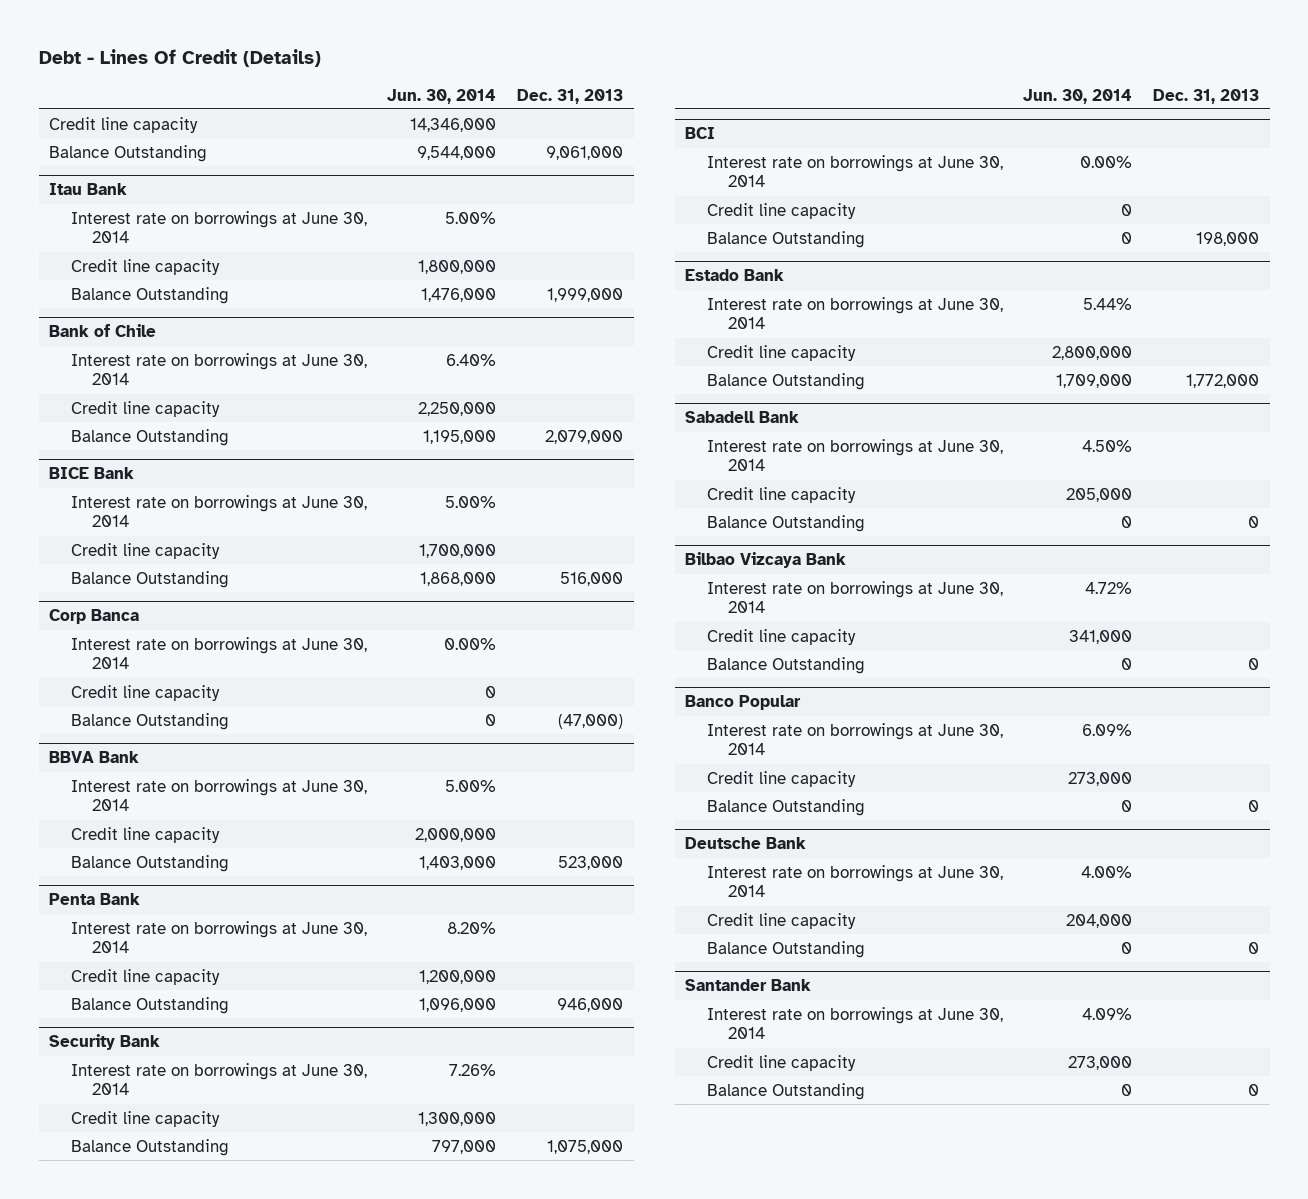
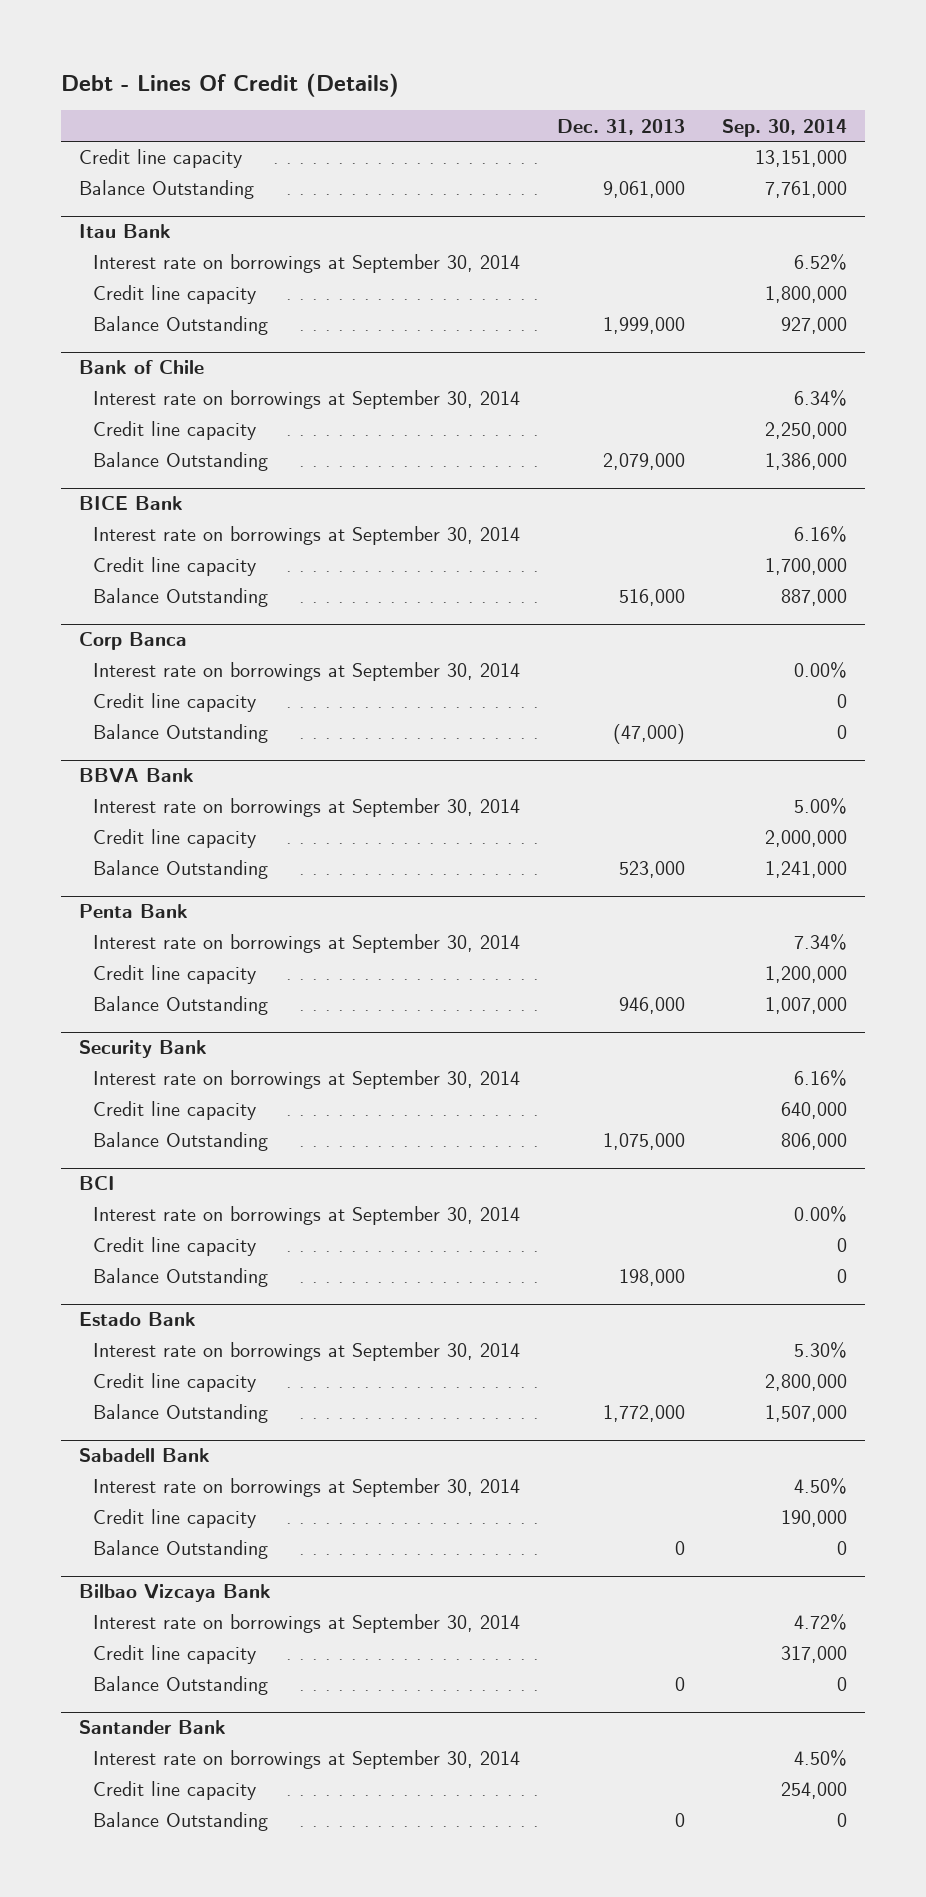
[387,88,497,104] Jun. 30, 2014 -> none
none -> [721,118,847,137] Sep. 30, 2014
[70,210,367,244] Interest rate on borrowings at June 30, 2014 -> [93,254,521,274] Interest rate on borrowings at September 30, 2014
[70,352,367,386] Interest rate on borrowings at June 30, 2014 -> [93,390,521,410] Interest rate on borrowings at September 30, 2014
[70,494,367,528] Interest rate on borrowings at June 30, 2014 -> [93,526,521,546] Interest rate on borrowings at September 30, 2014
[70,636,367,670] Interest rate on borrowings at June 30, 2014 -> [93,662,521,682] Interest rate on borrowings at September 30, 2014
[70,778,367,812] Interest rate on borrowings at June 30, 2014 -> [93,798,521,818] Interest rate on borrowings at September 30, 2014
[70,920,367,954] Interest rate on borrowings at June 30, 2014 -> [93,934,521,954] Interest rate on borrowings at September 30, 2014
[70,1062,367,1096] Interest rate on borrowings at June 30, 2014 -> [93,1070,521,1090] Interest rate on borrowings at September 30, 2014
[706,154,1003,188] Interest rate on borrowings at June 30, 2014 -> [93,1206,521,1226] Interest rate on borrowings at September 30, 2014
[706,296,1003,330] Interest rate on borrowings at June 30, 2014 -> [93,1342,521,1362] Interest rate on borrowings at September 30, 2014
[706,438,1003,472] Interest rate on borrowings at June 30, 2014 -> [93,1478,521,1498] Interest rate on borrowings at September 30, 2014
[706,580,1003,614] Interest rate on borrowings at June 30, 2014 -> [93,1614,521,1634] Interest rate on borrowings at September 30, 2014
[685,695,802,711] Banco Popular -> none
[706,722,1003,756] Interest rate on borrowings at June 30, 2014 -> none
[706,770,856,787] Credit line capacity -> none
[706,798,865,816] Balance Outstanding -> none
[685,837,807,850] Deutsche Bank -> none
[706,864,1003,898] Interest rate on borrowings at June 30, 2014 -> none
[706,912,856,929] Credit line capacity -> none
[706,940,865,958] Balance Outstanding -> none
[706,1006,1003,1040] Interest rate on borrowings at June 30, 2014 -> [93,1750,521,1770] Interest rate on borrowings at September 30, 2014

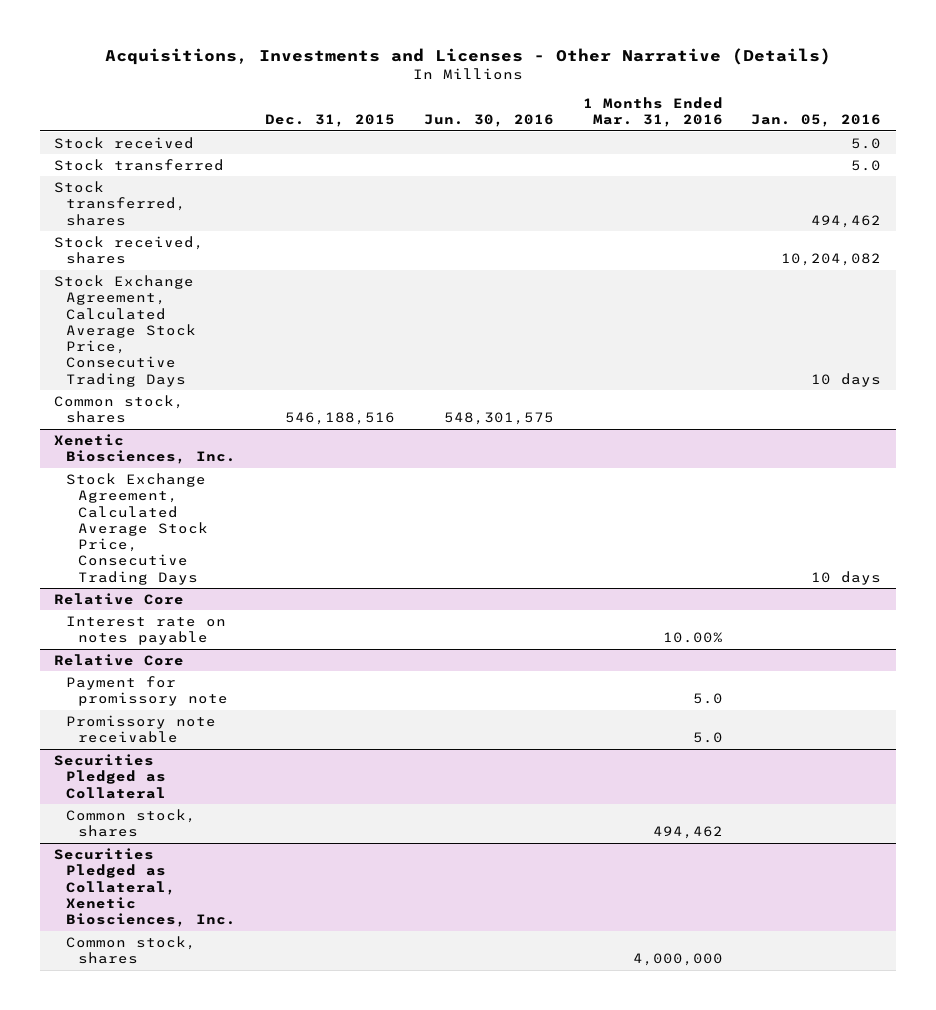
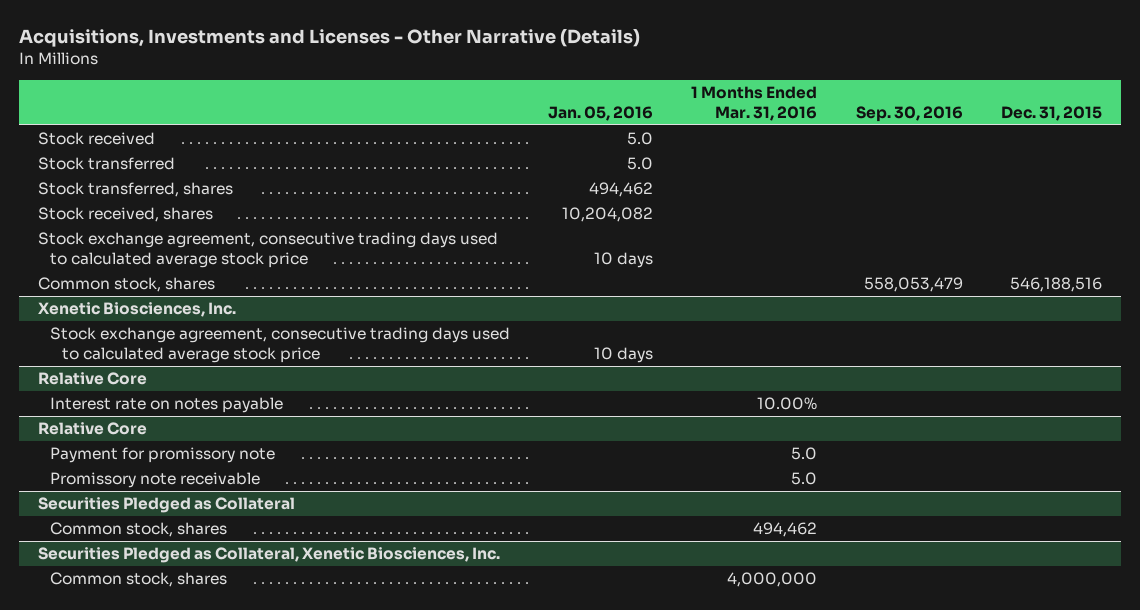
[423,114,554,128] Jun. 30, 2016 -> none
none -> [855,105,963,122] Sep. 30, 2016
[54,274,197,387] Stock Exchange Agreement, Calculated Average Stock Price, Consecutive Trading Days -> [37,232,498,268] Stock exchange agreement, consecutive trading days used to calculated average stock price
[66,472,209,585] Stock Exchange Agreement, Calculated Average Stock Price, Consecutive Trading Days -> [49,327,510,363] Stock exchange agreement, consecutive trading days used to calculated average stock price

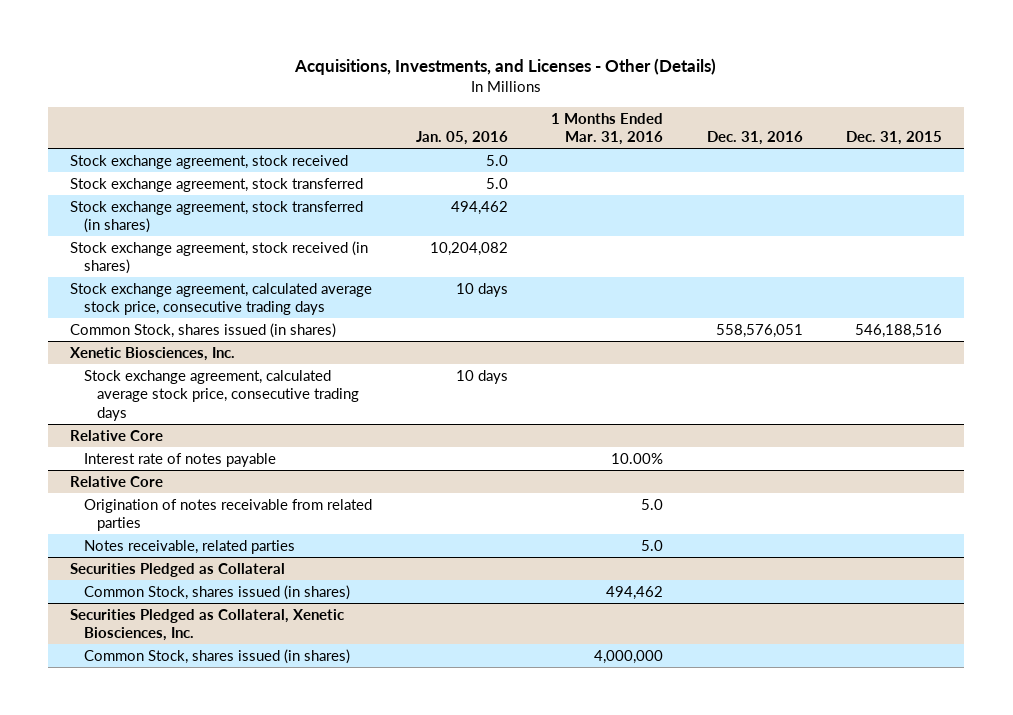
[18,29,640,48] Acquisitions, Investments and Licenses - Other Narrative (Details) -> [294,57,717,75] Acquisitions, Investments, and Licenses - Other (Details)
[855,105,963,122] Sep. 30, 2016 -> none
none -> [706,131,803,146] Dec. 31, 2016
[37,132,155,146] Stock received -> [70,154,349,169] Stock exchange agreement, stock received
[37,157,175,171] Stock transferred -> [70,177,364,192] Stock exchange agreement, stock transferred
[37,182,233,198] Stock transferred, shares -> [70,200,364,234] Stock exchange agreement, stock transferred (in shares)
[37,207,213,223] Stock received, shares -> [70,240,369,275] Stock exchange agreement, stock received (in shares)
[37,232,498,268] Stock exchange agreement, consecutive trading days used to calculated average stock price -> [70,282,373,316] Stock exchange agreement, calculated average stock price, consecutive trading days
[37,277,215,293] Common stock, shares -> [70,322,337,338] Common Stock, shares issued (in shares)
[49,327,510,363] Stock exchange agreement, consecutive trading days used to calculated average stock price -> [83,369,360,421] Stock exchange agreement, calculated average stock price, consecutive trading days
[49,397,283,414] Interest rate on notes payable -> [83,452,276,467] Interest rate of notes payable
[49,447,275,464] Payment for promissory note -> [83,498,372,532] Origination of notes receivable from related parties
[49,472,260,489] Promissory note receivable -> [83,539,295,554] Notes receivable, related parties
[49,522,227,538] Common stock, shares -> [83,584,350,600] Common Stock, shares issued (in shares)
[49,572,227,588] Common stock, shares -> [83,648,350,664] Common Stock, shares issued (in shares)

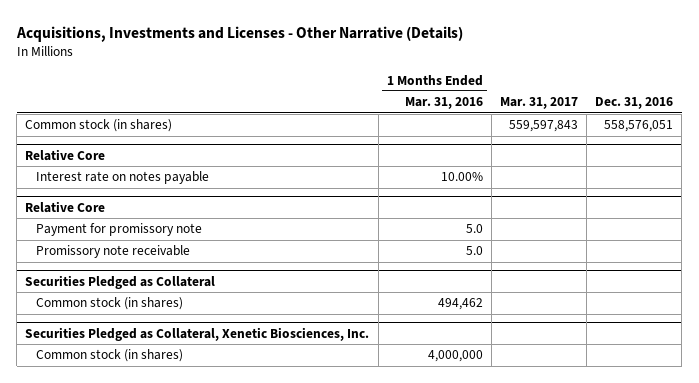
[294,57,717,75] Acquisitions, Investments, and Licenses - Other (Details) -> [15,25,463,42] Acquisitions, Investments and Licenses - Other Narrative (Details)
[415,131,508,146] Jan. 05, 2016 -> none
[846,131,943,146] Dec. 31, 2015 -> none
none -> [499,97,578,110] Mar. 31, 2017
[70,154,349,169] Stock exchange agreement, stock received -> none
[70,177,364,192] Stock exchange agreement, stock transferred -> none
[70,200,364,234] Stock exchange agreement, stock transferred (in shares) -> none
[70,240,369,275] Stock exchange agreement, stock received (in shares) -> none
[70,282,373,316] Stock exchange agreement, calculated average stock price, consecutive trading days -> none
[70,346,236,361] Xenetic Biosciences, Inc. -> none
[83,369,360,421] Stock exchange agreement, calculated average stock price, consecutive trading days -> none
[70,322,337,338] Common Stock, shares issued (in shares) -> [25,119,173,133] Common stock (in shares)
[83,452,276,467] Interest rate of notes payable -> [35,171,209,185] Interest rate on notes payable
[83,498,372,532] Origination of notes receivable from related parties -> [35,223,202,237] Payment for promissory note
[83,539,295,554] Notes receivable, related parties -> [35,245,190,259] Promissory note receivable
[83,584,350,600] Common Stock, shares issued (in shares) -> [35,297,183,311] Common stock (in shares)
[83,648,350,664] Common Stock, shares issued (in shares) -> [35,349,183,363] Common stock (in shares)

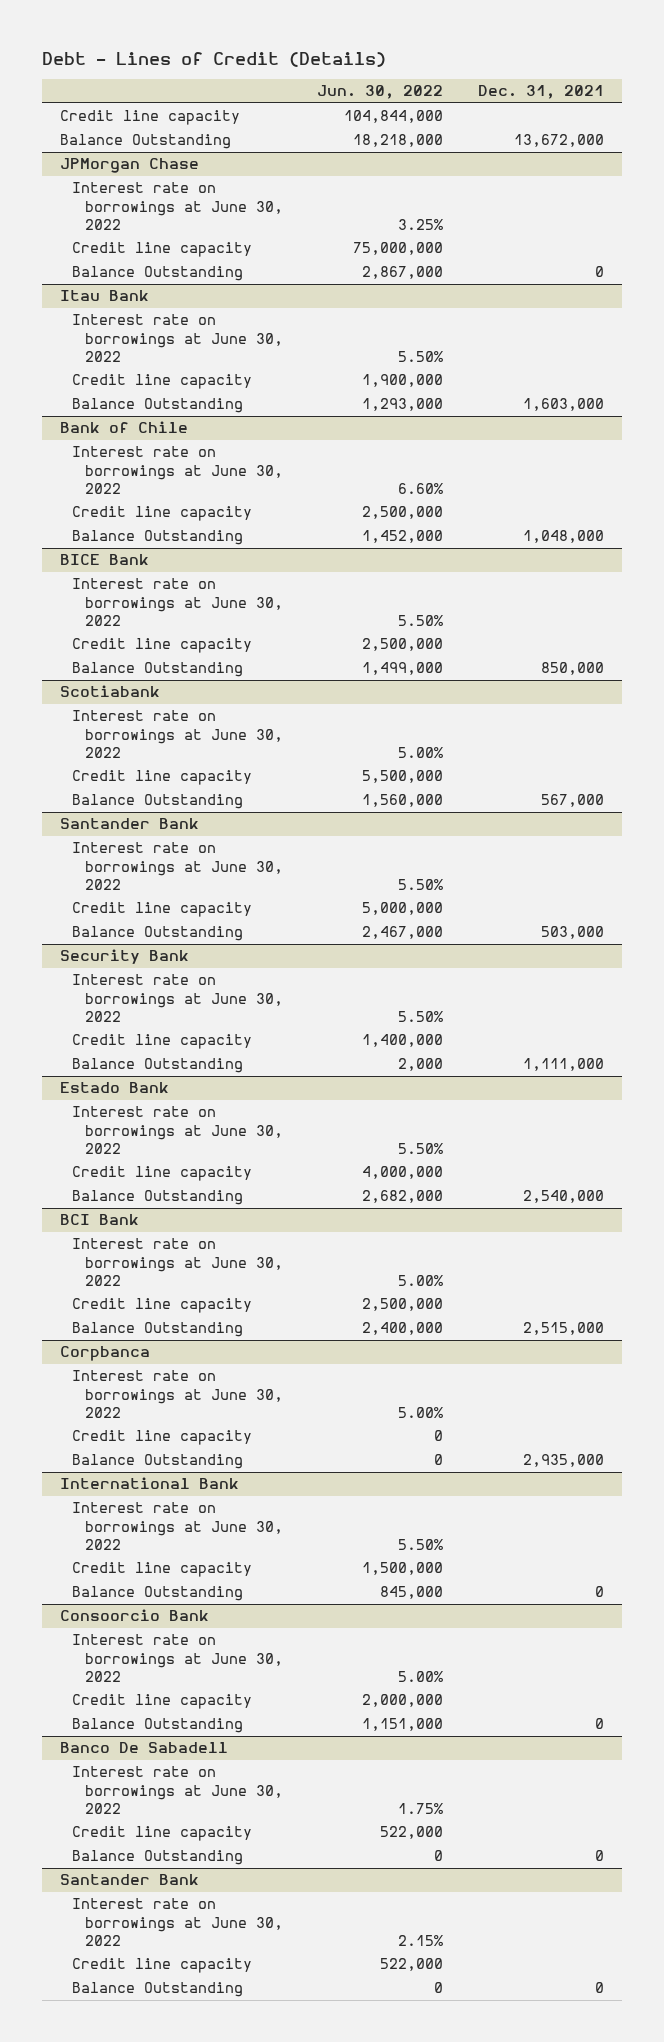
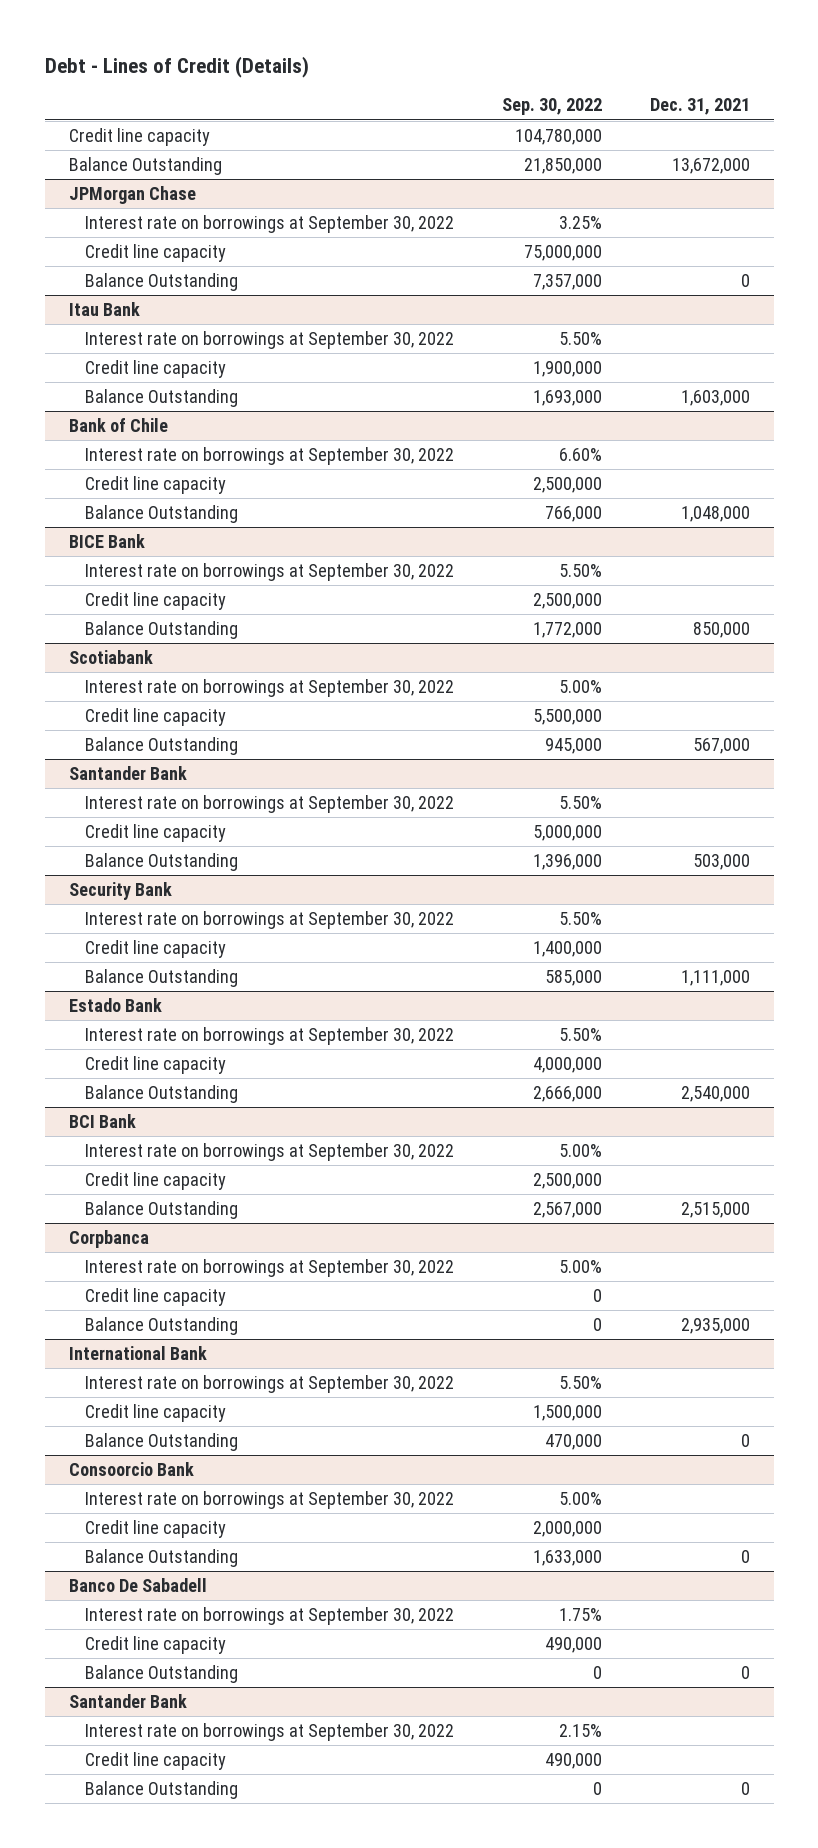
[317,85,444,100] Jun. 30, 2022 -> none
none -> [501,98,602,116] Sep. 30, 2022
[72,182,283,230] Interest rate on borrowings at June 30, 2022 -> [85,214,455,233] Interest rate on borrowings at September 30, 2022
[72,314,283,362] Interest rate on borrowings at June 30, 2022 -> [85,330,455,349] Interest rate on borrowings at September 30, 2022
[72,446,283,494] Interest rate on borrowings at June 30, 2022 -> [85,446,455,465] Interest rate on borrowings at September 30, 2022
[72,578,283,626] Interest rate on borrowings at June 30, 2022 -> [85,562,455,581] Interest rate on borrowings at September 30, 2022
[72,710,283,758] Interest rate on borrowings at June 30, 2022 -> [85,678,455,697] Interest rate on borrowings at September 30, 2022
[72,842,283,890] Interest rate on borrowings at June 30, 2022 -> [85,794,455,813] Interest rate on borrowings at September 30, 2022
[72,974,283,1022] Interest rate on borrowings at June 30, 2022 -> [85,910,455,929] Interest rate on borrowings at September 30, 2022
[72,1106,283,1154] Interest rate on borrowings at June 30, 2022 -> [85,1026,455,1045] Interest rate on borrowings at September 30, 2022
[72,1238,283,1286] Interest rate on borrowings at June 30, 2022 -> [85,1142,455,1161] Interest rate on borrowings at September 30, 2022
[72,1370,283,1418] Interest rate on borrowings at June 30, 2022 -> [85,1258,455,1277] Interest rate on borrowings at September 30, 2022
[72,1502,283,1550] Interest rate on borrowings at June 30, 2022 -> [85,1374,455,1393] Interest rate on borrowings at September 30, 2022
[72,1634,283,1682] Interest rate on borrowings at June 30, 2022 -> [85,1490,455,1509] Interest rate on borrowings at September 30, 2022
[72,1766,283,1814] Interest rate on borrowings at June 30, 2022 -> [85,1606,455,1625] Interest rate on borrowings at September 30, 2022
[72,1898,283,1946] Interest rate on borrowings at June 30, 2022 -> [85,1722,455,1741] Interest rate on borrowings at September 30, 2022

